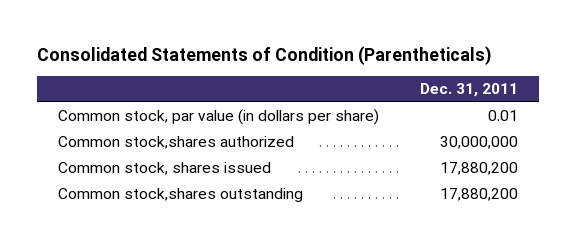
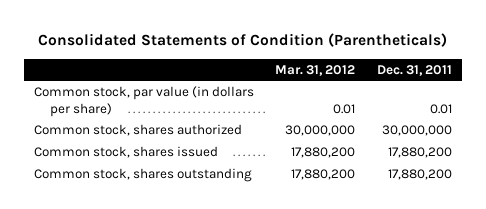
none -> [275,64,356,76] Mar. 31, 2012
[57,136,294,150] Common stock,shares authorized -> [34,124,243,137] Common stock, shares authorized
[57,188,303,203] Common stock,shares outstanding -> [34,168,253,183] Common stock, shares outstanding

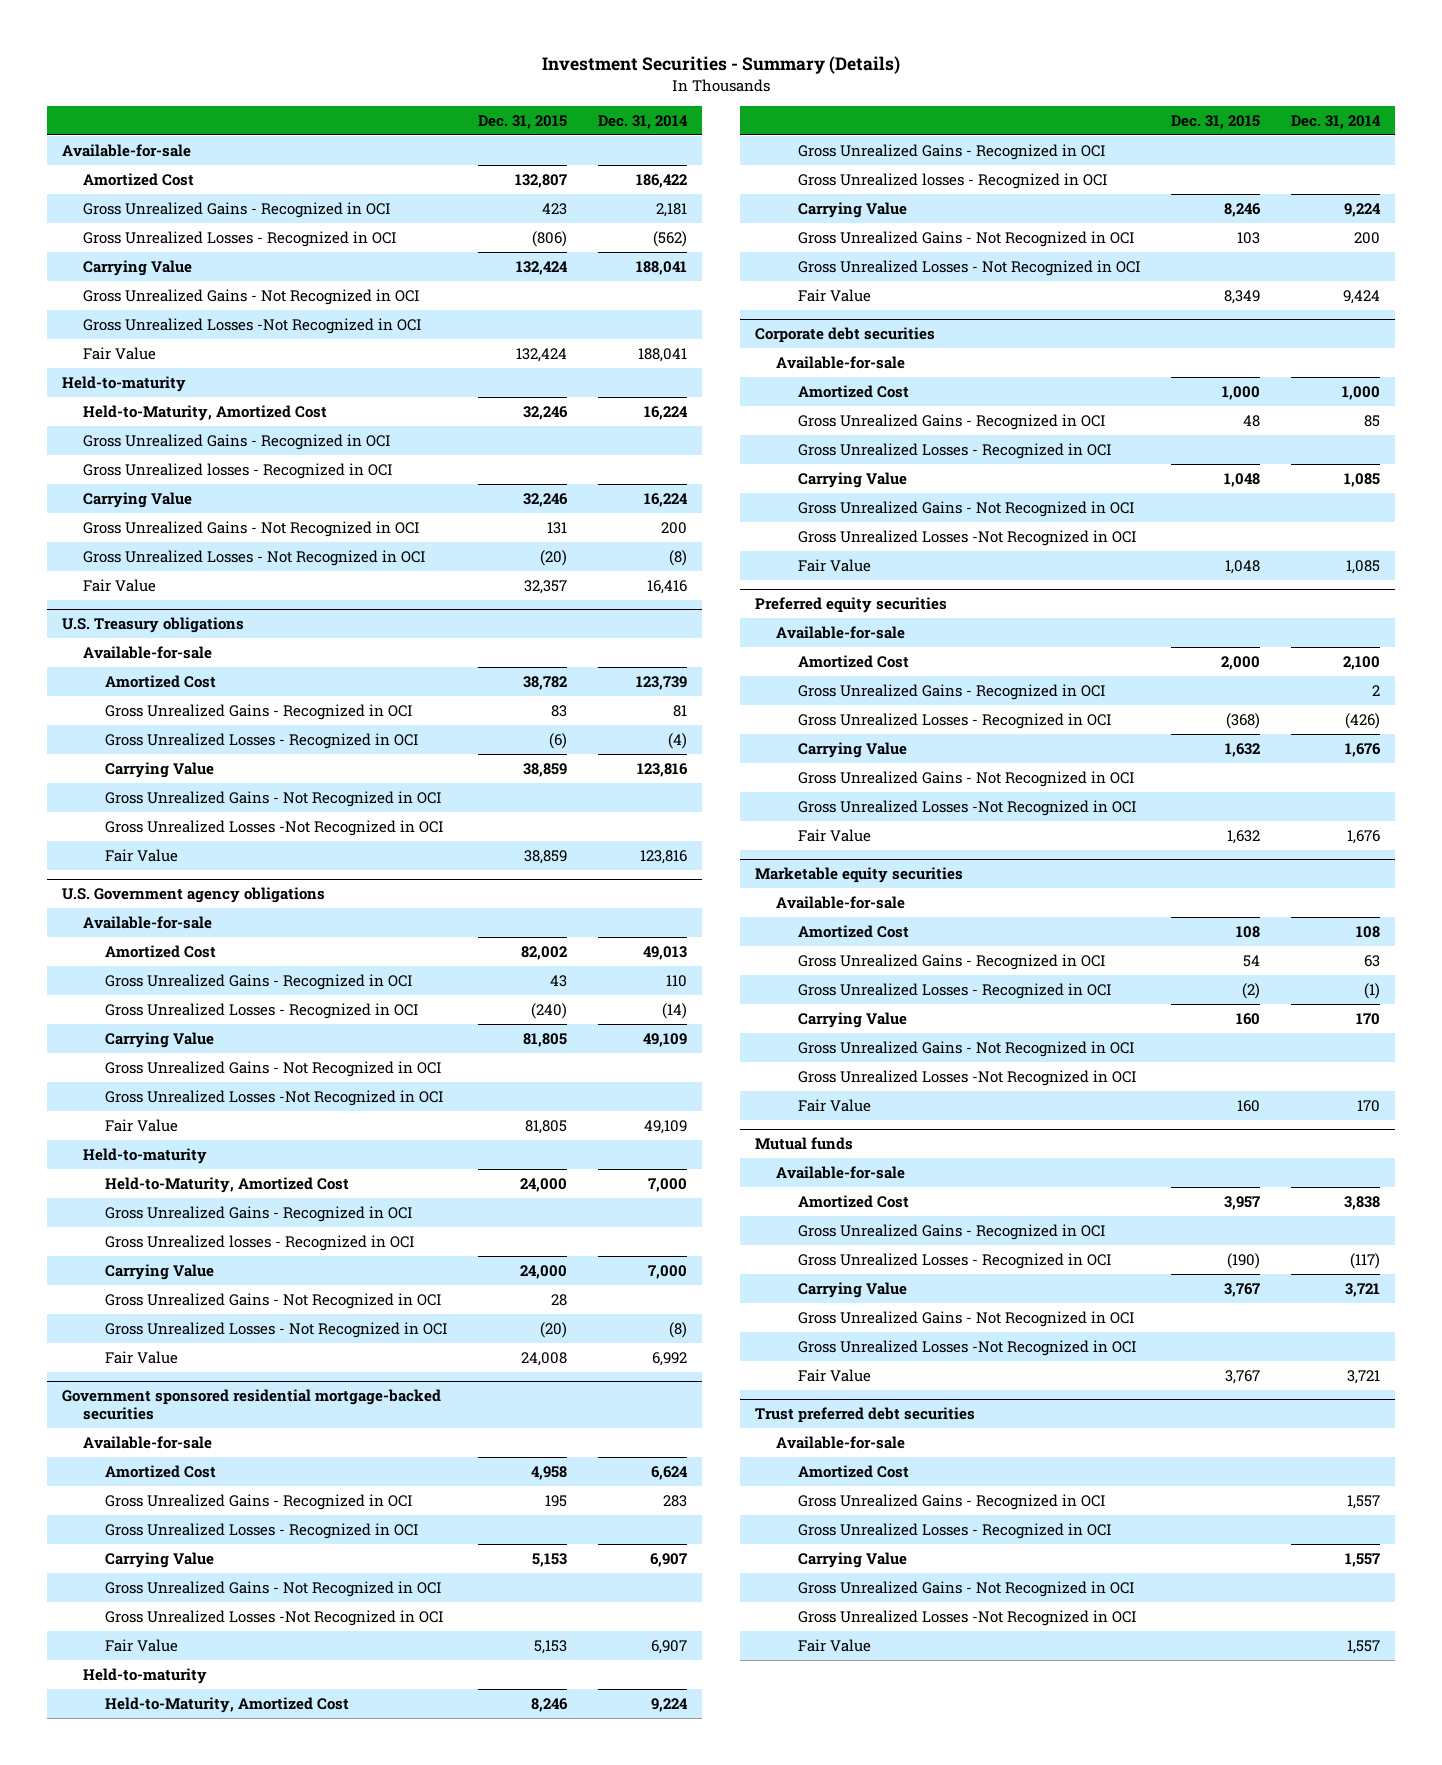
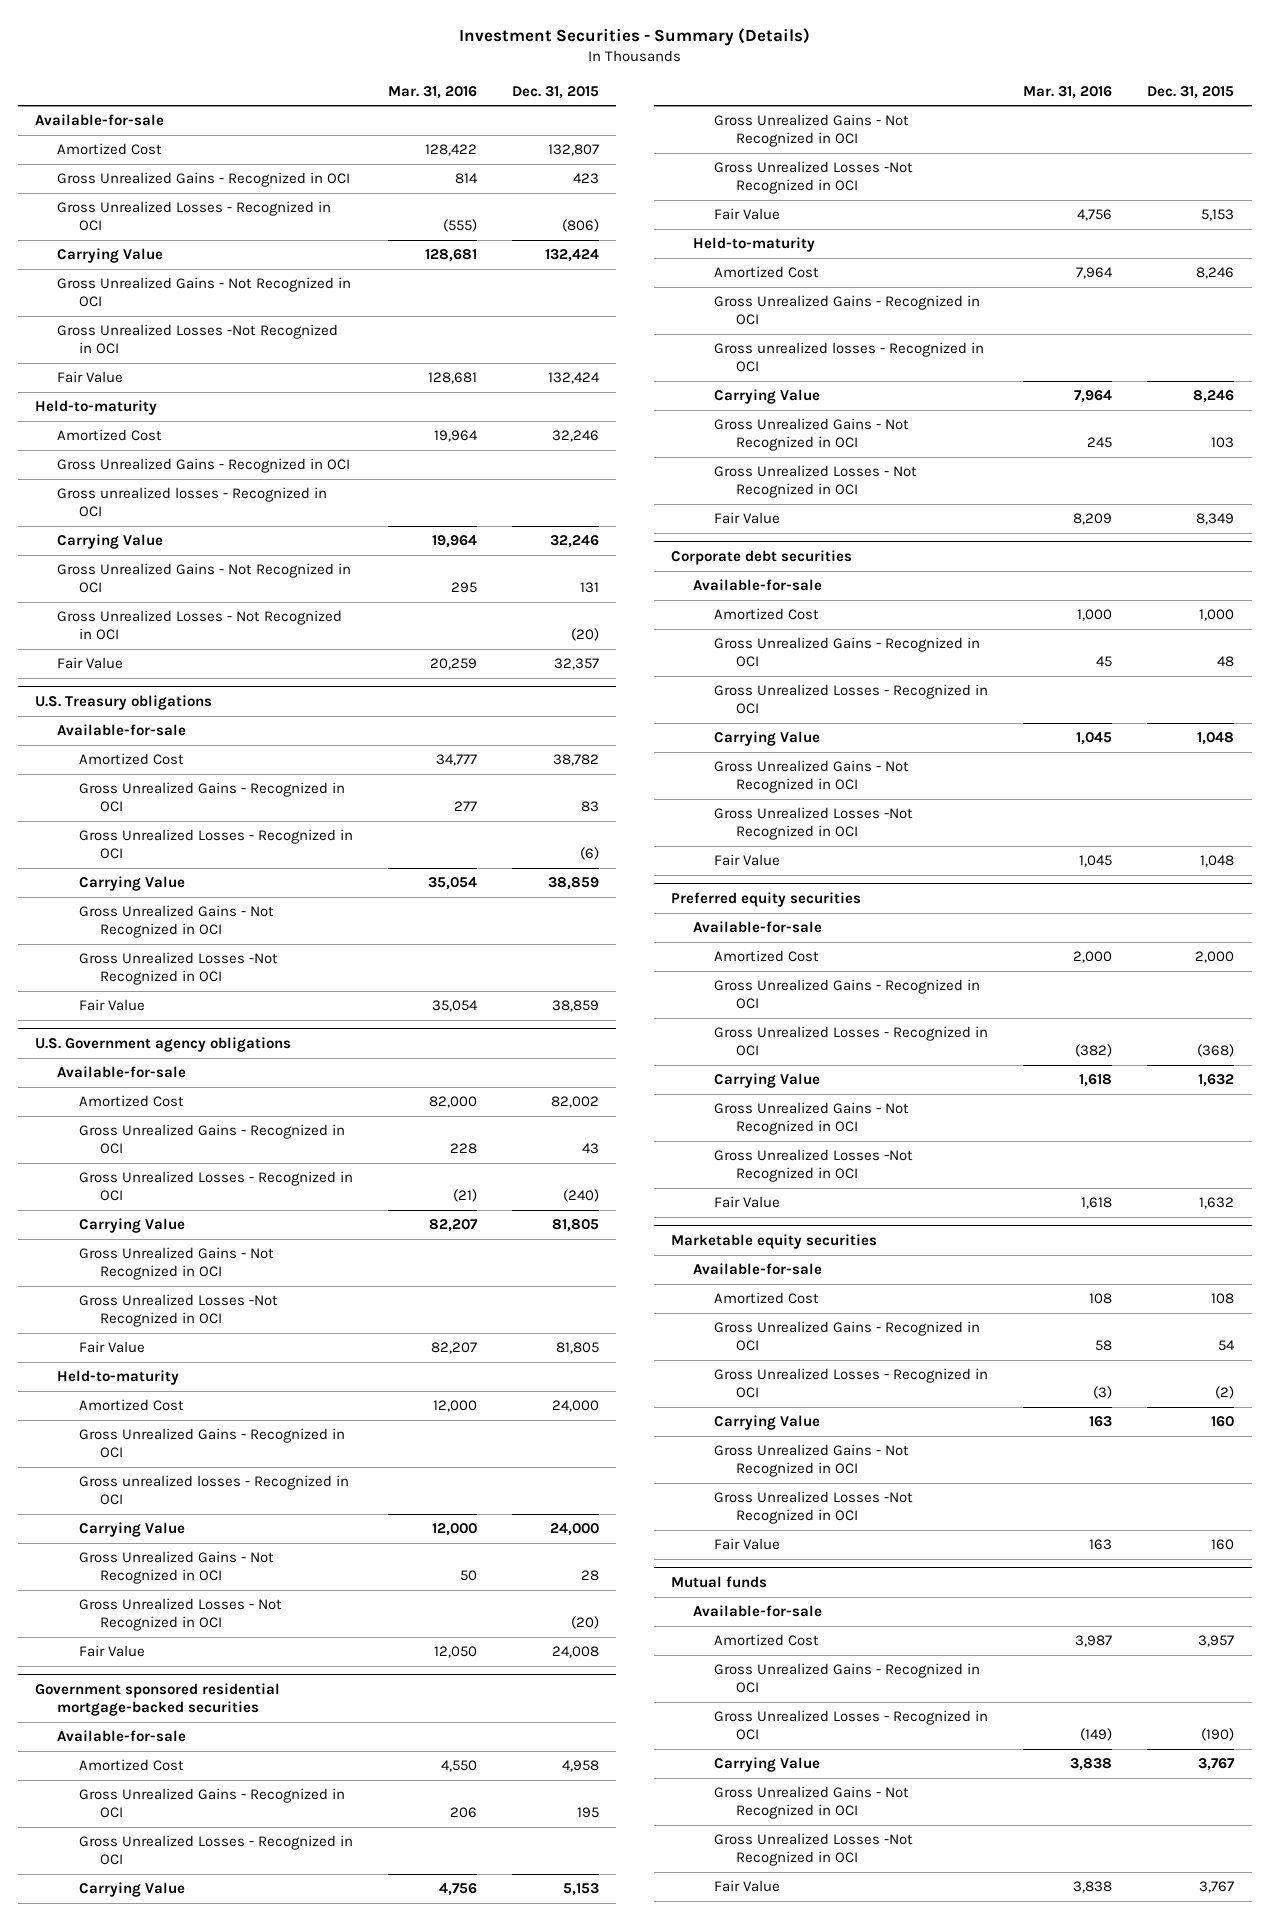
[597,114,688,129] Dec. 31, 2014 -> none
none -> [387,85,477,99] Mar. 31, 2016
[83,405,328,422] Held-to-Maturity, Amortized Cost -> [56,429,162,442] Amortized Cost
[83,463,394,480] Gross Unrealized losses - Recognized in OCI -> [56,487,327,518] Gross unrealized losses - Recognized in OCI
[104,1177,349,1194] Held-to-Maturity, Amortized Cost -> [78,1399,184,1412] Amortized Cost
[104,1235,415,1252] Gross Unrealized losses - Recognized in OCI -> [78,1475,349,1506] Gross unrealized losses - Recognized in OCI
[104,1697,349,1714] Held-to-Maturity, Amortized Cost -> [714,266,820,279] Amortized Cost
[797,173,1108,190] Gross Unrealized losses - Recognized in OCI -> [714,342,985,373] Gross unrealized losses - Recognized in OCI
[755,1407,976,1424] Trust preferred debt securities -> none
[776,1436,906,1450] Available-for-sale -> none
[797,1465,909,1479] Amortized Cost -> none
[797,1494,1106,1511] Gross Unrealized Gains - Recognized in OCI -> none
[797,1523,1112,1540] Gross Unrealized Losses - Recognized in OCI -> none
[797,1552,907,1569] Carrying Value -> none
[797,1581,1135,1598] Gross Unrealized Gains - Not Recognized in OCI -> none
[797,1610,1137,1627] Gross Unrealized Losses -Not Recognized in OCI -> none
[797,1639,871,1653] Fair Value -> none

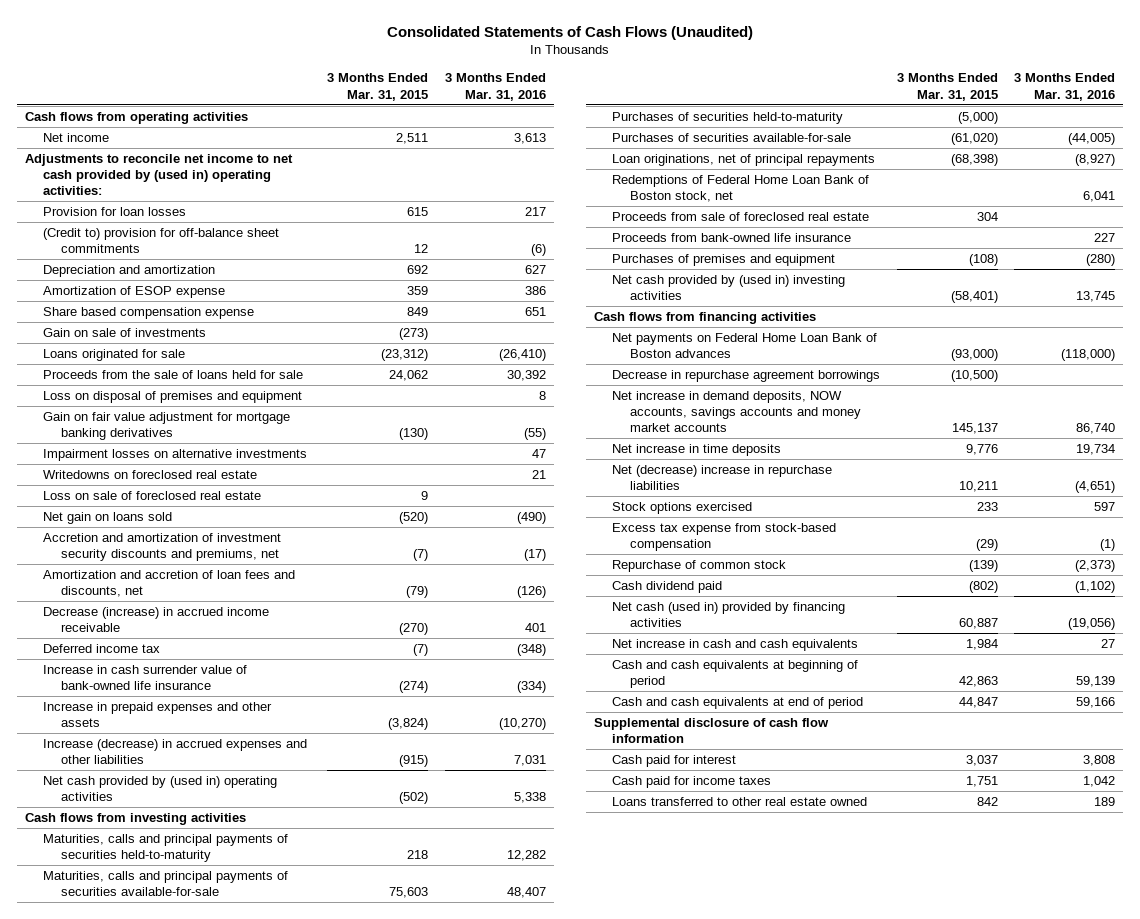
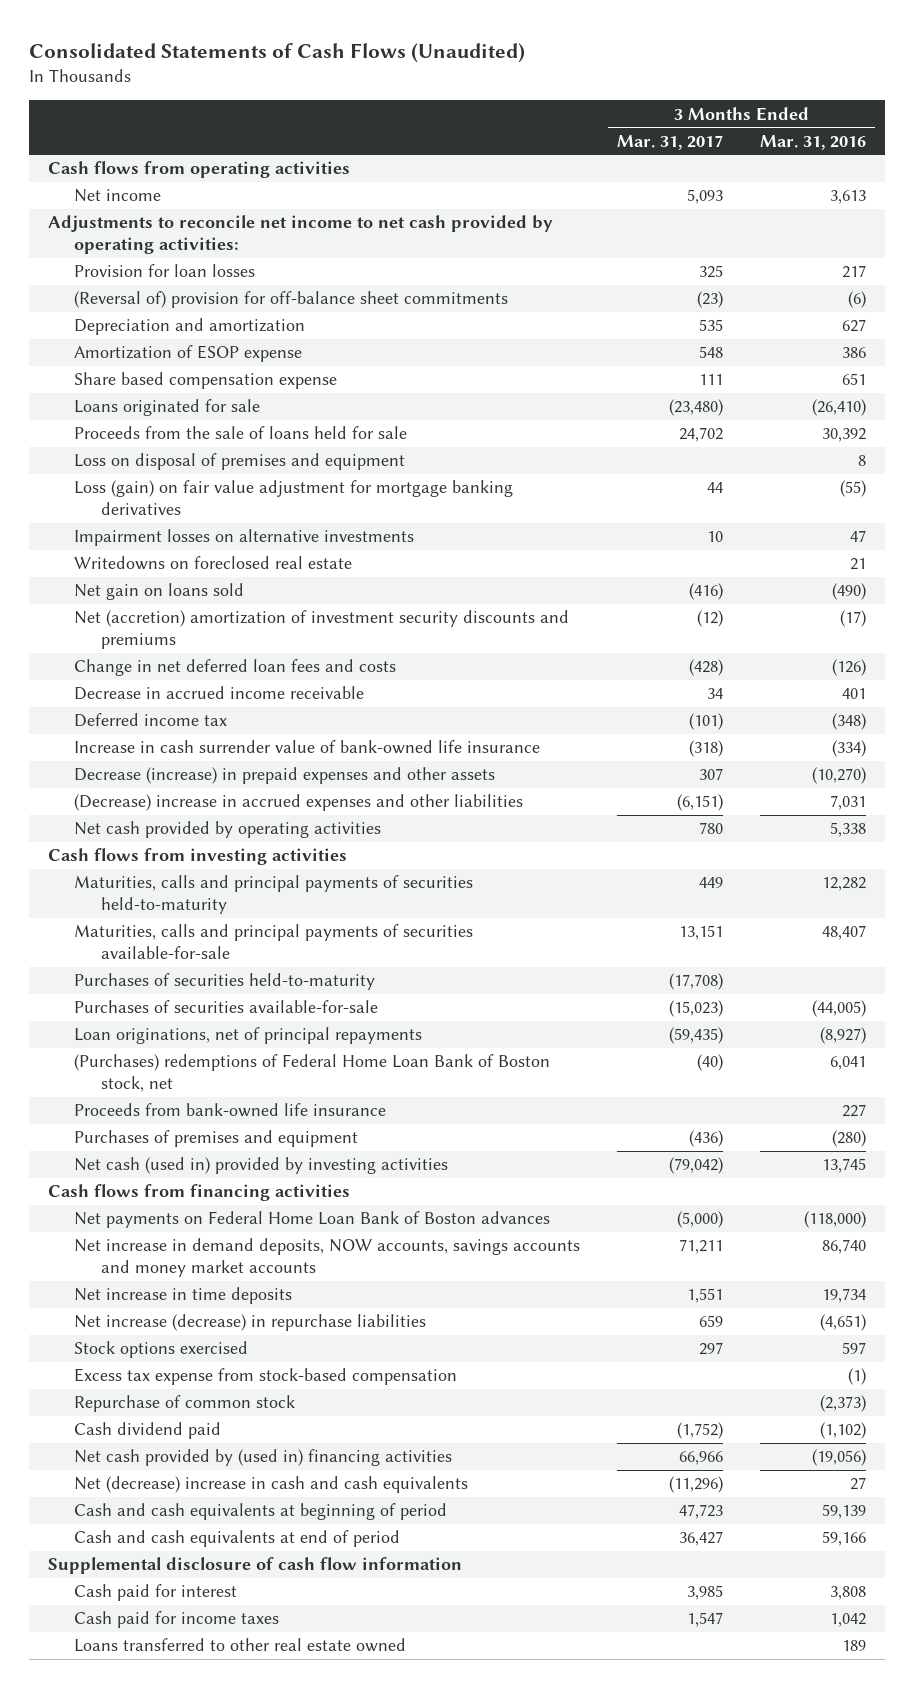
[327,73,429,101] 3 Months Ended Mar. 31, 2015 -> none
none -> [617,134,724,150] Mar. 31, 2017
[24,154,293,196] Adjustments to reconcile net income to net cash provided by (used in) operating activities: -> [47,215,553,255] Adjustments to reconcile net income to net cash provided by operating activities:
[42,228,279,254] (Credit to) provision for off-balance sheet commitments -> [74,291,509,309] (Reversal of) provision for off-balance sheet commitments
[42,328,206,338] Gain on sale of investments -> none
[42,412,290,441] Gain on fair value adjustment for mortgage banking derivatives -> [74,480,514,516] Loss (gain) on fair value adjustment for mortgage banking derivatives
[42,491,261,501] Loss on sale of foreclosed real estate -> none
[42,533,281,562] Accretion and amortization of investment security discounts and premiums, net -> [74,610,570,650] Net (accretion) amortization of investment security discounts and premiums
[42,570,295,598] Amortization and accretion of loan fees and discounts, net -> [74,659,397,677] Change in net deferred loan fees and costs
[42,607,269,633] Decrease (increase) in accrued income receivable -> [74,686,365,701] Decrease in accrued income receivable
[42,702,272,728] Increase in prepaid expenses and other assets -> [74,767,496,785] Decrease (increase) in prepaid expenses and other assets
[42,739,307,765] Increase (decrease) in accrued expenses and other liabilities -> [74,794,524,812] (Decrease) increase in accrued expenses and other liabilities
[42,776,277,802] Net cash provided by (used in) operating activities -> [74,821,382,839] Net cash provided by operating activities
[612,212,870,222] Proceeds from sale of foreclosed real estate -> none
[612,175,870,203] Redemptions of Federal Home Loan Bank of Boston stock, net -> [74,1054,551,1093] (Purchases) redemptions of Federal Home Loan Bank of Boston stock, net
[612,275,846,301] Net cash provided by (used in) investing activities -> [74,1157,449,1175] Net cash (used in) provided by investing activities
[612,370,881,383] Decrease in repurchase agreement borrowings -> none
[612,465,833,491] Net (decrease) increase in repurchase liabilities -> [74,1314,427,1332] Net increase (decrease) in repurchase liabilities
[612,602,846,628] Net cash (used in) provided by financing activities -> [74,1449,453,1467] Net cash provided by (used in) financing activities
[612,639,859,652] Net increase in cash and cash equivalents -> [74,1476,469,1494] Net (decrease) increase in cash and cash equivalents

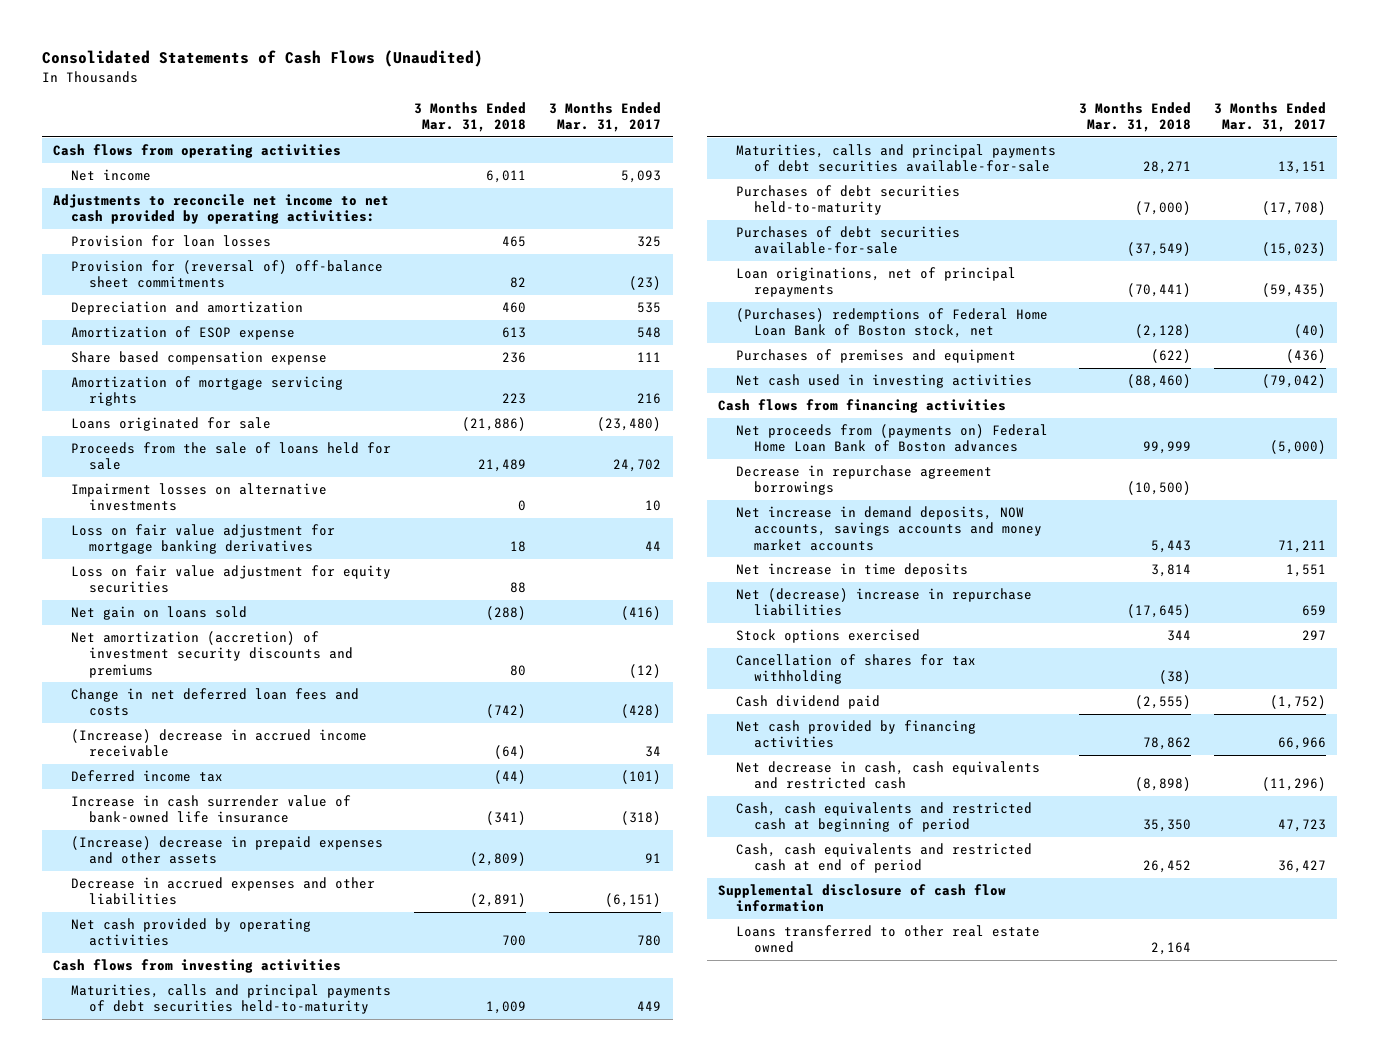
[760,134,867,150] Mar. 31, 2016 -> none
none -> [414,101,527,132] 3 Months Ended Mar. 31, 2018
[74,291,509,309] (Reversal of) provision for off-balance sheet commitments -> [71,260,384,289] Provision for (reversal of) off-balance sheet commitments
none -> [71,376,344,407] Amortization of mortgage servicing rights
[74,453,406,471] Loss on disposal of premises and equipment -> none
[74,480,514,516] Loss (gain) on fair value adjustment for mortgage banking derivatives -> none
[74,556,353,571] Writedowns on foreclosed real estate -> none
none -> [71,524,336,555] Loss on fair value adjustment for mortgage banking derivatives
none -> [71,565,392,594] Loss on fair value adjustment for equity securities
[74,610,570,650] Net (accretion) amortization of investment security discounts and premiums -> [71,631,354,678] Net amortization (accretion) of investment security discounts and premiums
[74,686,365,701] Decrease in accrued income receivable -> [71,729,368,758] (Increase) decrease in accrued income receivable
[74,767,496,785] Decrease (increase) in prepaid expenses and other assets -> [71,836,384,865] (Increase) decrease in prepaid expenses and other assets
[699,768,724,781] 307 -> [645,853,662,864] 91
[74,794,524,812] (Decrease) increase in accrued expenses and other liabilities -> [71,877,376,906] Decrease in accrued expenses and other liabilities
[74,875,474,915] Maturities, calls and principal payments of securities held-to-maturity -> [71,984,392,1015] Maturities, calls and principal payments of debt securities held-to-maturity
[74,924,474,960] Maturities, calls and principal payments of securities available-for-sale -> [736,144,1057,173] Maturities, calls and principal payments of debt securities available-for-sale
[74,973,376,991] Purchases of securities held-to-maturity -> [736,185,961,216] Purchases of debt securities held-to-maturity
[74,1000,379,1014] Purchases of securities available-for-sale -> [736,226,961,255] Purchases of debt securities available-for-sale
[74,1103,387,1118] Proceeds from bank-owned life insurance -> none
[74,1157,449,1175] Net cash (used in) provided by investing activities -> [736,374,1033,389] Net cash used in investing activities
[74,1211,551,1229] Net payments on Federal Home Loan Bank of Boston advances -> [736,424,1049,453] Net proceeds from (payments on) Federal Home Loan Bank of Boston advances
none -> [736,465,993,496] Decrease in repurchase agreement borrowings
[74,1314,427,1332] Net increase (decrease) in repurchase liabilities -> [736,588,1033,617] Net (decrease) increase in repurchase liabilities
[74,1368,458,1386] Excess tax expense from stock-based compensation -> none
[74,1395,296,1413] Repurchase of common stock -> none
none -> [736,654,977,685] Cancellation of shares for tax withholding
[74,1449,453,1467] Net cash provided by (used in) financing activities -> [736,720,977,749] Net cash provided by financing activities
[74,1476,469,1494] Net (decrease) increase in cash and cash equivalents -> [736,761,1041,790] Net decrease in cash, cash equivalents and restricted cash
[74,1503,448,1521] Cash and cash equivalents at beginning of period -> [736,802,1033,833] Cash, cash equivalents and restricted cash at beginning of period
[74,1530,401,1548] Cash and cash equivalents at end of period -> [736,843,1033,874] Cash, cash equivalents and restricted cash at end of period
[74,1584,238,1602] Cash paid for interest -> none
[74,1611,280,1629] Cash paid for income taxes -> none

